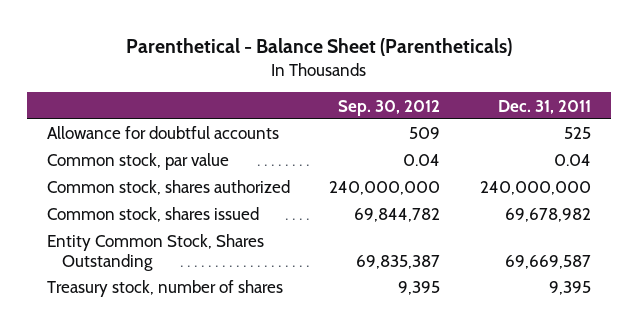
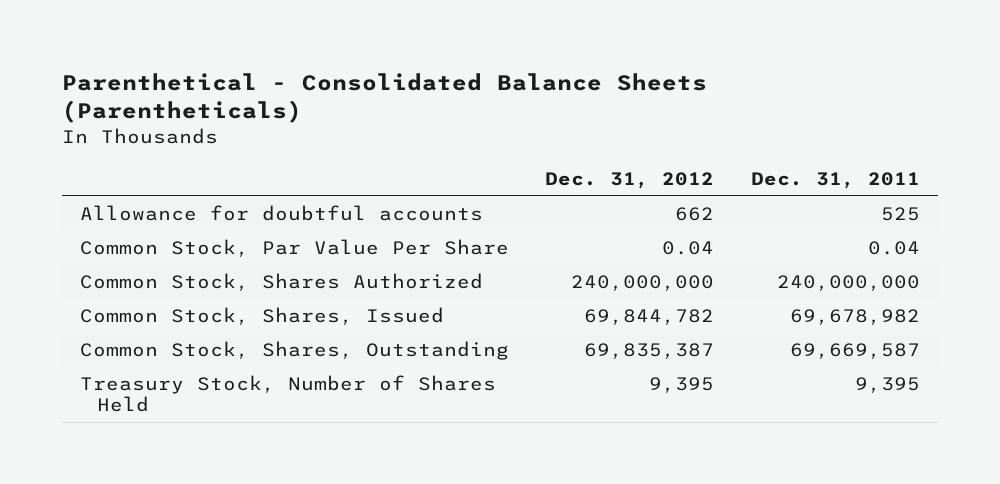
[125,37,512,56] Parenthetical - Balance Sheet (Parentheticals) -> [61,72,707,124] Parenthetical - Consolidated Balance Sheets (Parentheticals)
[338,99,441,116] Sep. 30, 2012 -> none
none -> [545,171,715,189] Dec. 31, 2012
[46,153,229,171] Common stock, par value -> [79,238,509,257] Common Stock, Par Value Per Share
[46,180,290,196] Common stock, shares authorized -> [79,272,483,291] Common Stock, Shares Authorized
[46,207,259,223] Common stock, shares issued -> [79,306,444,325] Common Stock, Shares, Issued
[46,234,264,271] Entity Common Stock, Shares Outstanding -> [79,340,509,360] Common Stock, Shares, Outstanding
[46,280,283,298] Treasury stock, number of shares -> [79,374,496,412] Treasury Stock, Number of Shares Held

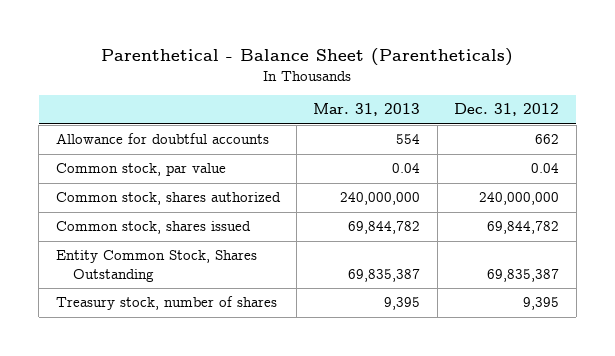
[61,72,707,124] Parenthetical - Consolidated Balance Sheets (Parentheticals) -> [101,48,514,67] Parenthetical - Balance Sheet (Parentheticals)
[750,171,920,189] Dec. 31, 2011 -> none
none -> [313,103,421,117] Mar. 31, 2013
[79,238,509,257] Common Stock, Par Value Per Share -> [55,163,226,177] Common stock, par value
[79,272,483,291] Common Stock, Shares Authorized -> [55,192,281,206] Common stock, shares authorized
[79,306,444,325] Common Stock, Shares, Issued -> [55,221,251,235] Common stock, shares issued
[79,340,509,360] Common Stock, Shares, Outstanding -> [55,250,257,282] Entity Common Stock, Shares Outstanding
[79,374,496,412] Treasury Stock, Number of Shares Held -> [55,296,277,311] Treasury stock, number of shares

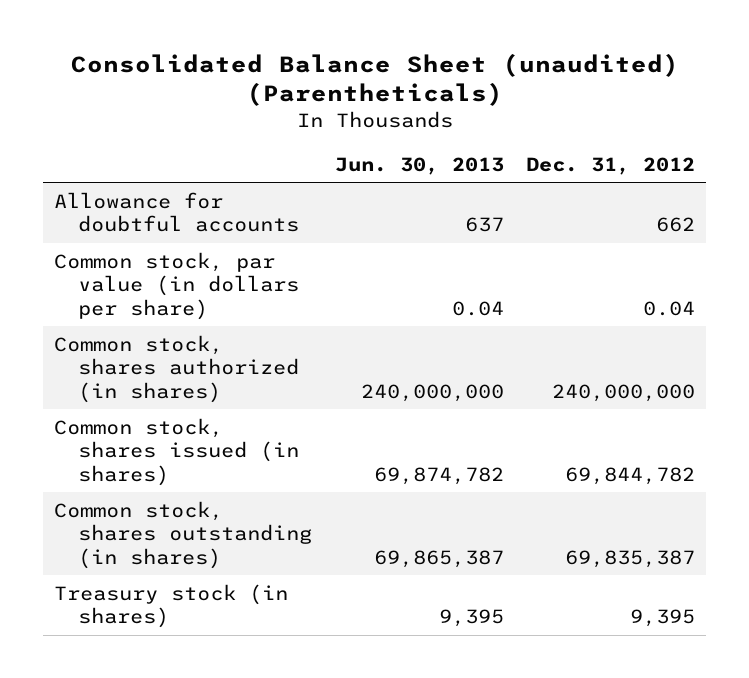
[101,48,514,67] Parenthetical - Balance Sheet (Parentheticals) -> [70,52,679,107] Consolidated Balance Sheet (unaudited) (Parentheticals)
[313,103,421,117] Mar. 31, 2013 -> none
none -> [334,156,504,175] Jun. 30, 2013
[55,163,226,177] Common stock, par value -> [53,251,300,320] Common stock, par value (in dollars per share)
[55,192,281,206] Common stock, shares authorized -> [53,334,300,403] Common stock, shares authorized (in shares)
[55,221,251,235] Common stock, shares issued -> [53,417,300,486] Common stock, shares issued (in shares)
[55,250,257,282] Entity Common Stock, Shares Outstanding -> [53,500,313,569] Common stock, shares outstanding (in shares)
[55,296,277,311] Treasury stock, number of shares -> [53,583,288,629] Treasury stock (in shares)

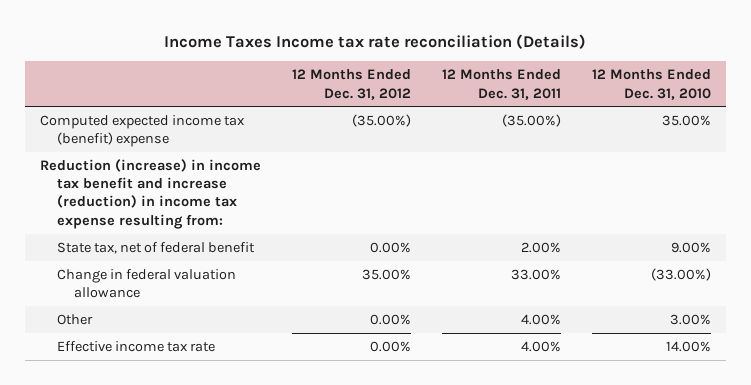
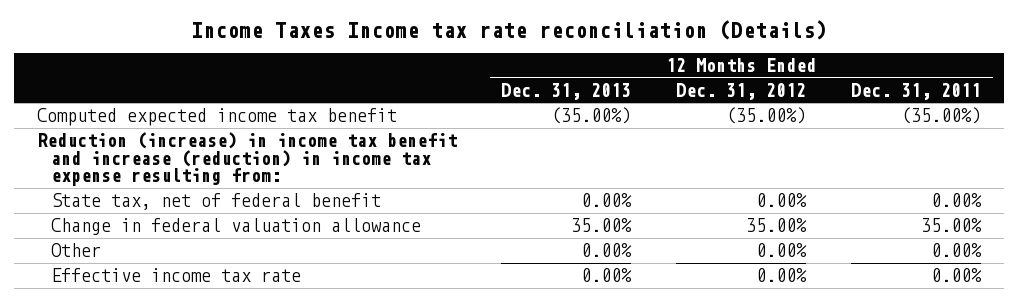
[591,69,711,100] 12 Months Ended Dec. 31, 2010 -> none
none -> [501,82,632,100] Dec. 31, 2013
[40,114,246,148] Computed expected income tax (benefit) expense -> [36,108,397,127] Computed expected income tax benefit
[520,241,561,253] 2.00% -> [931,193,983,208] 0.00%
[510,268,561,280] 33.00% -> [921,218,983,233] 35.00%
[520,313,561,325] 4.00% -> [931,243,983,258] 0.00%
[520,340,561,352] 4.00% -> [931,268,983,283] 0.00%

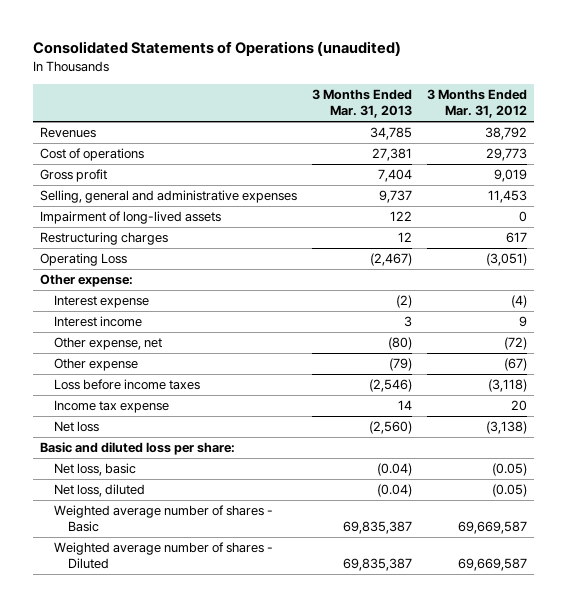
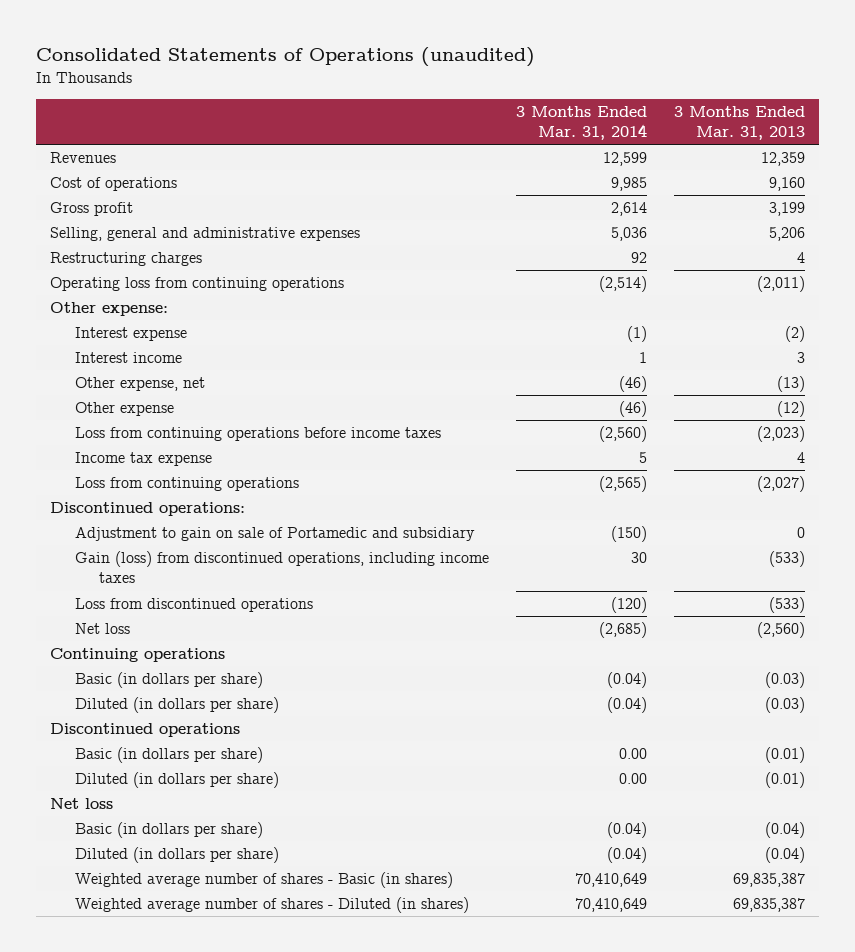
[426,88,527,119] 3 Months Ended Mar. 31, 2012 -> none
none -> [515,105,647,141] 3 Months Ended Mar. 31, 2014
[40,211,222,225] Impairment of long-lived assets -> none
[369,127,412,141] 34,785 -> [761,152,806,167] 12,359
[371,148,412,162] 27,381 -> [769,177,806,192] 9,160
[377,169,412,183] 7,404 -> [769,202,806,217] 3,199
[378,190,412,204] 9,737 -> [769,227,806,242] 5,206
[397,232,412,243] 12 -> [797,252,806,264] 4
[40,253,128,267] Operating Loss -> [50,277,345,292] Operating loss from continuing operations
[369,253,412,267] (2,467) -> [757,276,806,293] (2,011)
[387,337,412,351] (80) -> [777,376,806,393] (13)
[388,358,412,372] (79) -> [777,401,806,418] (12)
[54,379,201,391] Loss before income taxes -> [74,427,441,442] Loss from continuing operations before income taxes
[368,379,412,393] (2,546) -> [757,426,806,443] (2,023)
[397,400,412,411] 14 -> [797,452,806,464] 4
none -> [74,477,299,492] Loss from continuing operations
none -> [50,502,246,517] Discontinued operations:
none -> [74,527,475,542] Adjustment to gain on sale of Portamedic and subsidiary
none -> [74,551,489,584] Gain (loss) from discontinued operations, including income taxes
none -> [74,598,313,613] Loss from discontinued operations
none -> [50,648,226,663] Continuing operations
none -> [74,672,263,689] Basic (in dollars per share)
none -> [74,697,279,714] Diluted (in dollars per share)
none -> [50,723,241,738] Discontinued operations
none -> [74,747,263,764] Basic (in dollars per share)
none -> [74,772,279,789] Diluted (in dollars per share)
[40,442,236,456] Basic and diluted loss per share: -> [50,798,114,810] Net loss
[54,463,137,477] Net loss, basic -> [74,822,263,839] Basic (in dollars per share)
[54,484,146,498] Net loss, diluted -> [74,847,279,864] Diluted (in dollars per share)
[54,505,274,533] Weighted average number of shares - Basic -> [74,872,453,889] Weighted average number of shares - Basic (in shares)
[54,542,274,570] Weighted average number of shares - Diluted -> [74,897,469,914] Weighted average number of shares - Diluted (in shares)

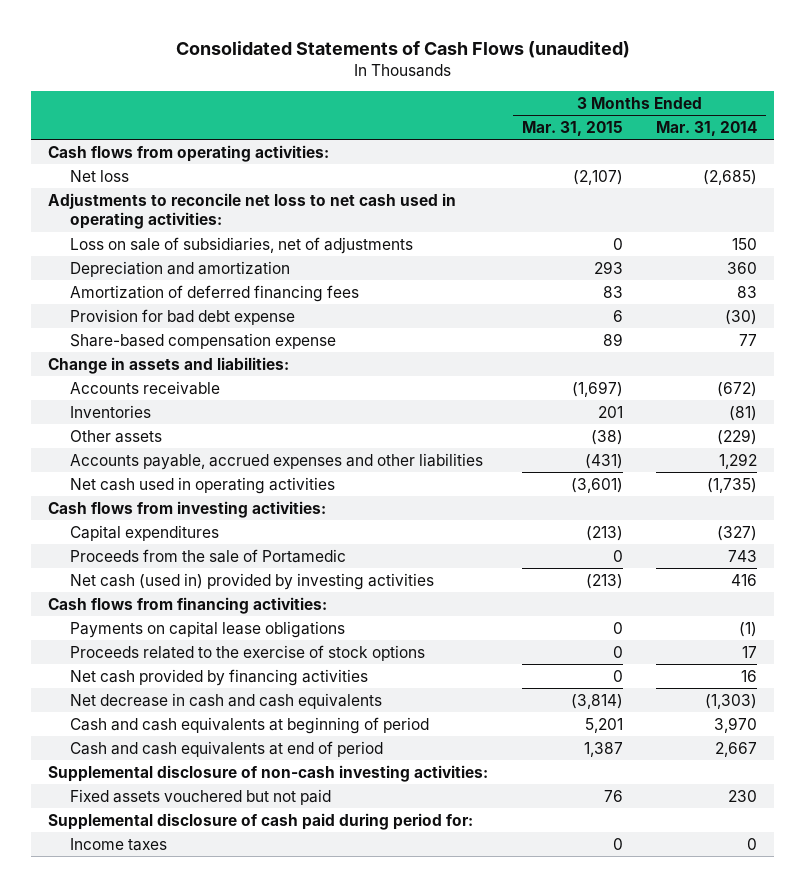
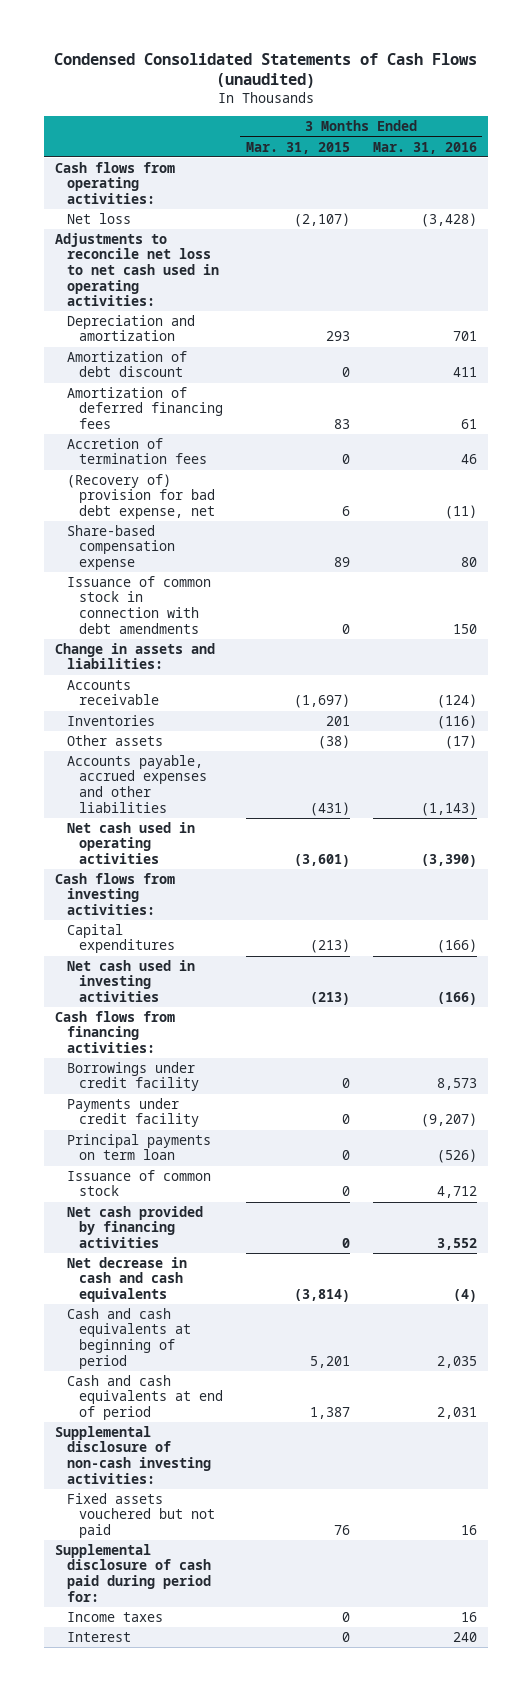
[175,41,630,59] Consolidated Statements of Cash Flows (unaudited) -> [53,52,477,89] Condensed Consolidated Statements of Cash Flows (unaudited)
[656,121,758,137] Mar. 31, 2014 -> none
none -> [372,141,477,154] Mar. 31, 2016
[70,236,414,254] Loss on sale of subsidiaries, net of adjustments -> none
none -> [67,350,188,378] Amortization of debt discount
none -> [67,437,207,465] Accretion of termination fees
[70,308,296,325] Provision for bad debt expense -> [67,473,215,519] (Recovery of) provision for bad debt expense, net
none -> [67,575,212,634] Issuance of common stock in connection with debt amendments
[70,548,347,563] Proceeds from the sale of Portamedic -> none
[70,572,435,590] Net cash (used in) provided by investing activities -> [67,959,196,1002] Net cash used in investing activities
[70,620,346,638] Payments on capital lease obligations -> none
[70,644,426,661] Proceeds related to the exercise of stock options -> none
none -> [67,1061,199,1092] Borrowings under credit facility
none -> [67,1097,199,1128] Payments under credit facility
none -> [67,1133,212,1161] Principal payments on term loan
none -> [67,1169,212,1197] Issuance of common stock
none -> [67,1631,132,1642] Interest

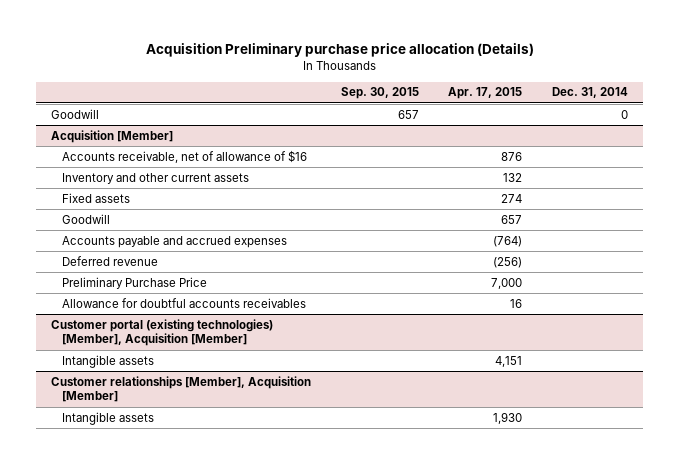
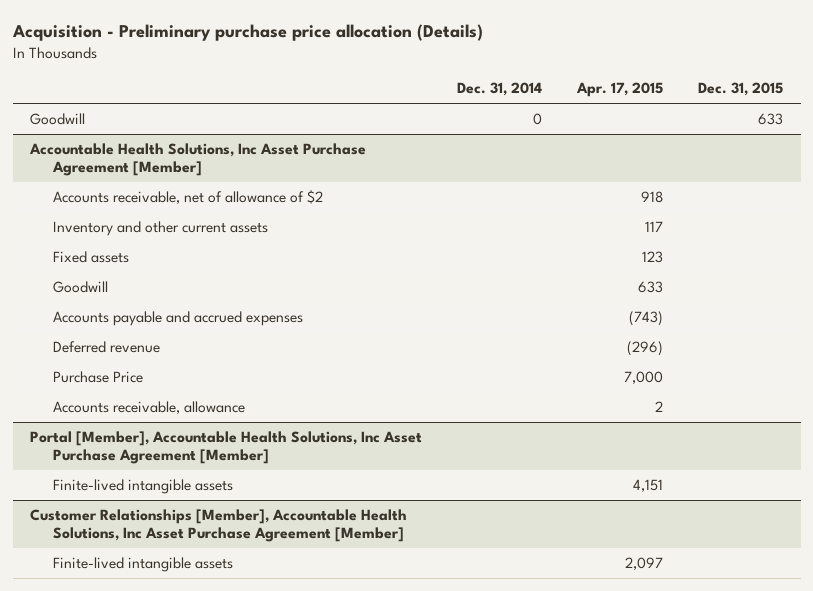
[145,43,534,58] Acquisition Preliminary purchase price allocation (Details) -> [11,23,483,41] Acquisition - Preliminary purchase price allocation (Details)
[340,87,419,100] Sep. 30, 2015 -> none
none -> [698,82,784,97] Dec. 31, 2015
[51,318,274,347] Customer portal (existing technologies) [Member], Acquisition [Member] -> none
[51,375,312,403] Customer relationships [Member], Acquisition [Member] -> none
[51,129,174,143] Acquisition [Member] -> [29,143,367,177] Accountable Health Solutions, Inc Asset Purchase Agreement [Member]
[61,149,307,163] Accounts receivable, net of allowance of $16 -> [53,190,324,205] Accounts receivable, net of allowance of $2
[501,151,523,161] 876 -> [641,191,664,204] 918
[503,172,523,182] 132 -> [645,221,664,233] 117
[501,193,523,203] 274 -> [642,251,664,264] 123
[501,214,523,224] 657 -> [638,281,664,294] 633
[493,235,523,247] (764) -> [629,311,664,327] (743)
[493,256,523,268] (256) -> [627,341,664,357] (296)
[61,276,207,289] Preliminary Purchase Price -> [53,371,144,384] Purchase Price
[61,297,306,308] Allowance for doubtful accounts receivables -> [53,401,246,415] Accounts receivable, allowance
[510,298,523,308] 16 -> [655,401,664,413] 2
none -> [30,431,423,465] Portal [Member], Accountable Health Solutions, Inc Asset Purchase Agreement [Member]
[61,354,154,368] Intangible assets -> [53,479,234,495] Finite-lived intangible assets
none -> [30,509,408,543] Customer Relationships [Member], Accountable Health Solutions, Inc Asset Purchase Agreement [Member]
[61,411,154,425] Intangible assets -> [53,557,234,573] Finite-lived intangible assets
[493,411,523,424] 1,930 -> [625,557,664,571] 2,097

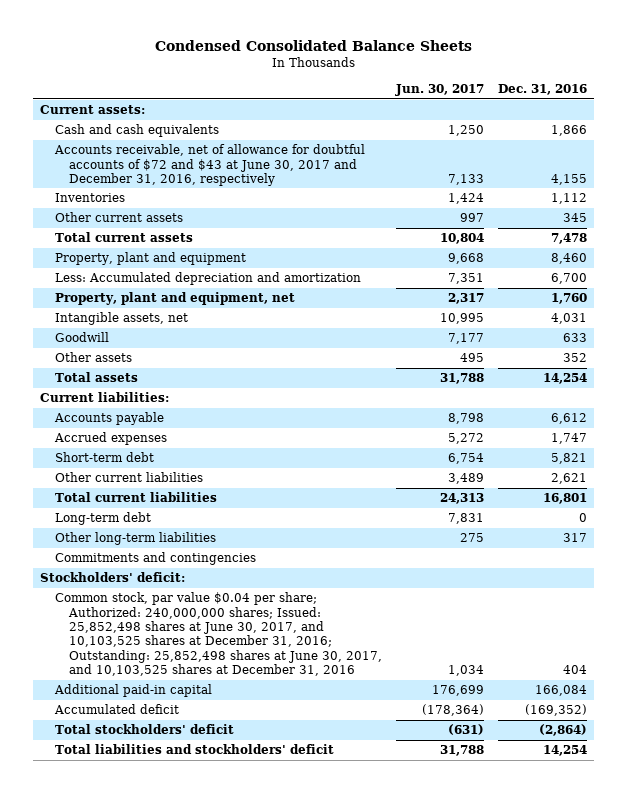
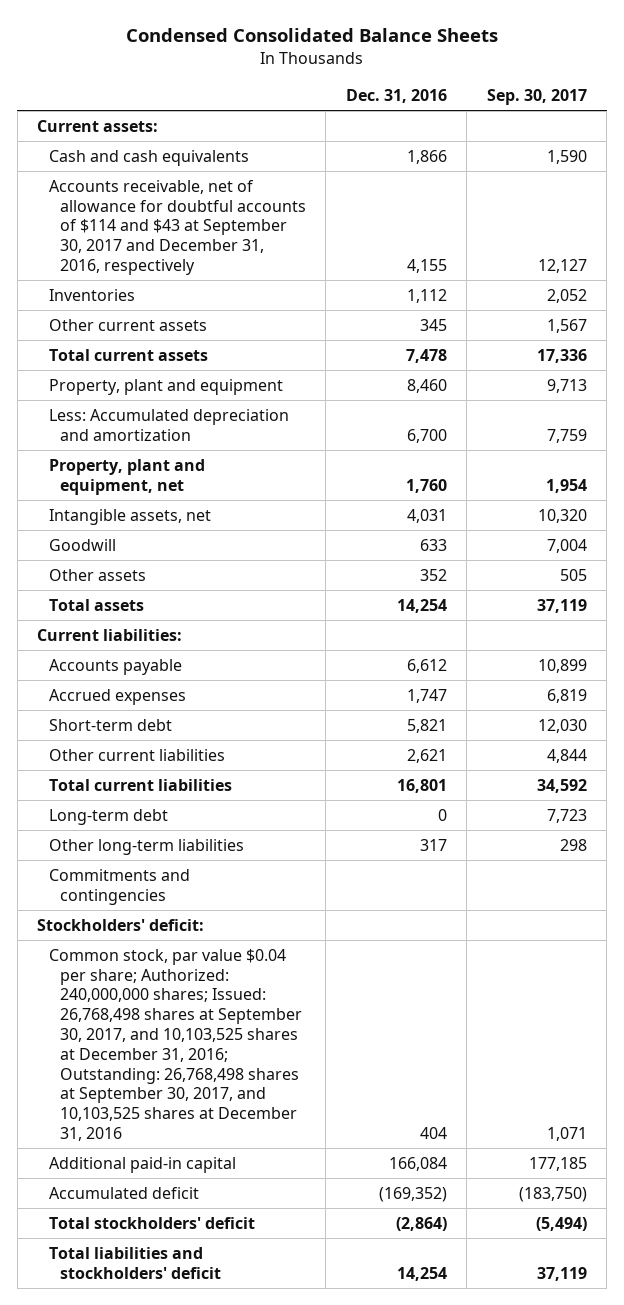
[395,84,485,97] Jun. 30, 2017 -> none
none -> [486,88,587,105] Sep. 30, 2017
[53,144,365,186] Accounts receivable, net of allowance for doubtful accounts of $72 and $43 at June 30, 2017 and December 31, 2016, respectively -> [48,179,306,276] Accounts receivable, net of allowance for doubtful accounts of $114 and $43 at September 30, 2017 and December 31, 2016, respectively
[54,592,383,677] Common stock, par value $0.04 per share; Authorized: 240,000,000 shares; Issued: 25,852,498 shares at June 30, 2017, and 10,103,525 shares at December 31, 2016; Outstanding: 25,852,498 shares at June 30, 2017, and 10,103,525 shares at December 31, 2016 -> [48,948,302,1142] Common stock, par value $0.04 per share; Authorized: 240,000,000 shares; Issued: 26,768,498 shares at September 30, 2017, and 10,103,525 shares at December 31, 2016; Outstanding: 26,768,498 shares at September 30, 2017, and 10,103,525 shares at December 31, 2016

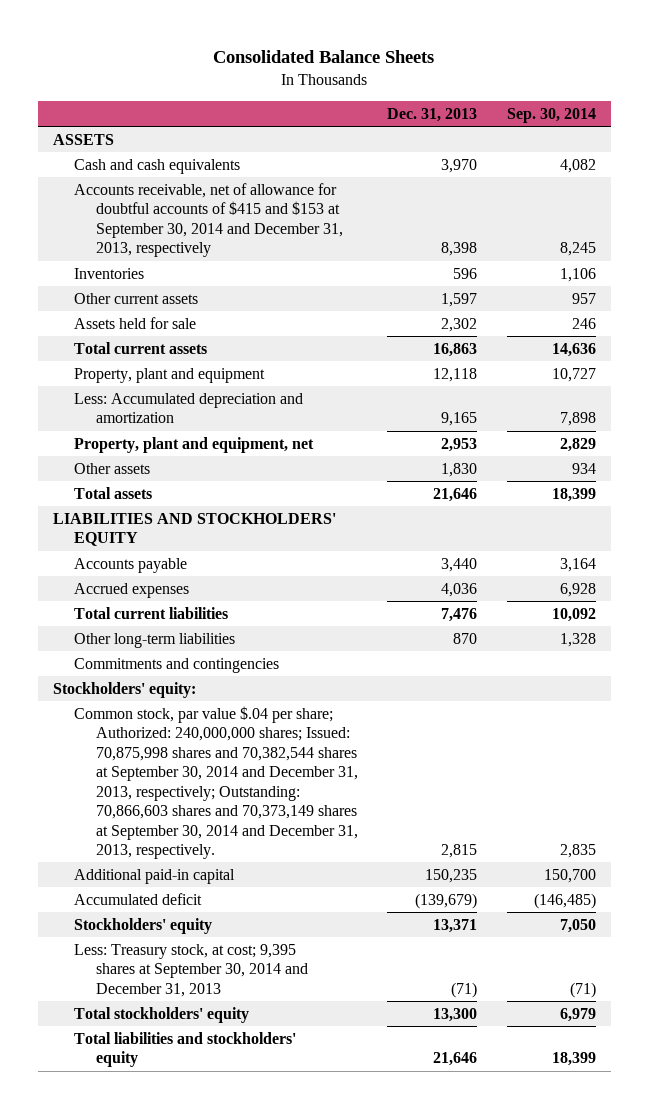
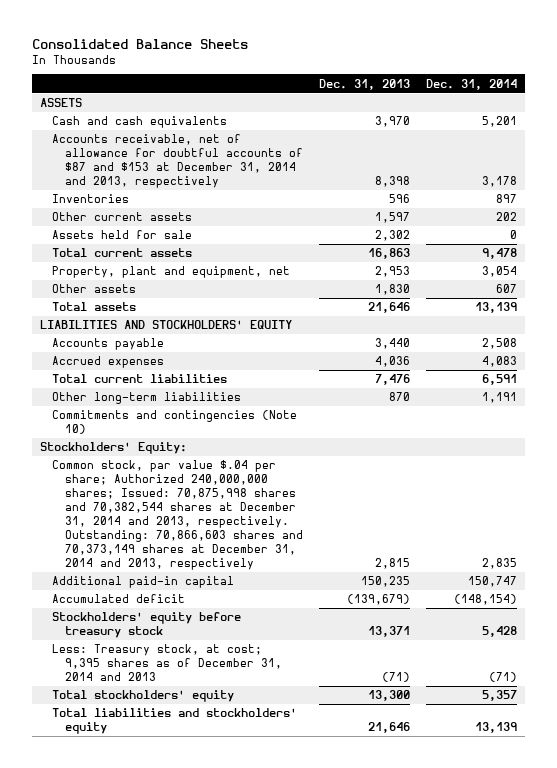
[506,107,596,123] Sep. 30, 2014 -> none
none -> [425,78,517,90] Dec. 31, 2014
[74,182,344,258] Accounts receivable, net of allowance for doubtful accounts of $415 and $153 at September 30, 2014 and December 31, 2013, respectively -> [52,134,303,189] Accounts receivable, net of allowance for doubtful accounts of $87 and $153 at December 31, 2014 and 2013, respectively
[74,367,266,383] Property, plant and equipment -> none
[74,392,304,424] Less: Accumulated depreciation and amortization -> none
[74,657,280,673] Commitments and contingencies -> [52,410,298,435] Commitments and contingencies (Note 10)
[52,681,196,698] Stockholders' equity: -> [40,442,188,455] Stockholders' Equity:
[74,705,359,859] Common stock, par value $.04 per share; Authorized: 240,000,000 shares; Issued: 70,875,998 shares and 70,382,544 shares at September 30, 2014 and December 31, 2013, respectively; Outstanding: 70,866,603 shares and 70,373,149 shares at September 30, 2014 and December 31, 2013, respectively. -> [52,460,303,570] Common stock, par value $.04 per share; Authorized 240,000,000 shares; Issued: 70,875,998 shares and 70,382,544 shares at December 31, 2014 and 2013, respectively. Outstanding: 70,866,603 shares and 70,373,149 shares at December 31, 2014 and 2013, respectively
[74,917,213,934] Stockholders' equity -> [52,612,242,639] Stockholders' equity before treasury stock
[74,943,309,997] Less: Treasury stock, at cost; 9,395 shares at September 30, 2014 and December 31, 2013 -> [52,644,282,682] Less: Treasury stock, at cost; 9,395 shares as of December 31, 2014 and 2013

